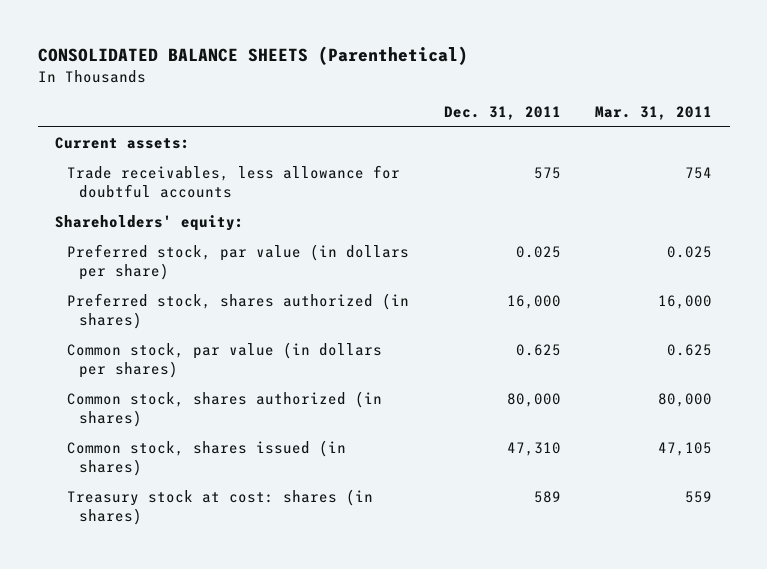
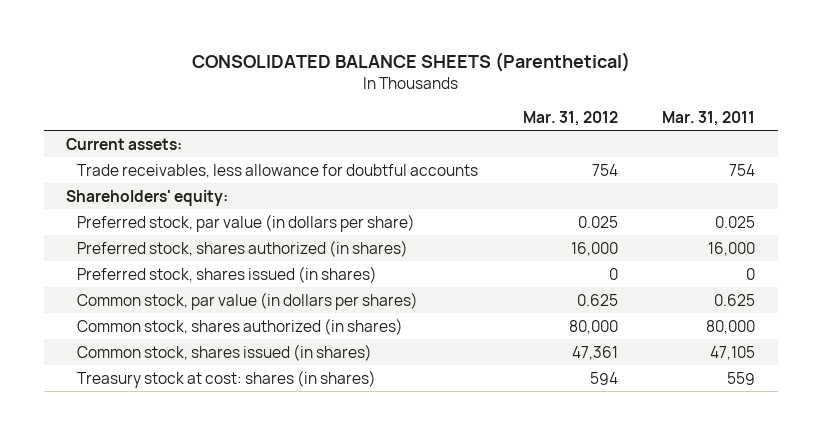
[443,105,561,120] Dec. 31, 2011 -> none
none -> [522,111,618,127] Mar. 31, 2012
none -> [77,265,378,283] Preferred stock, shares issued (in shares)

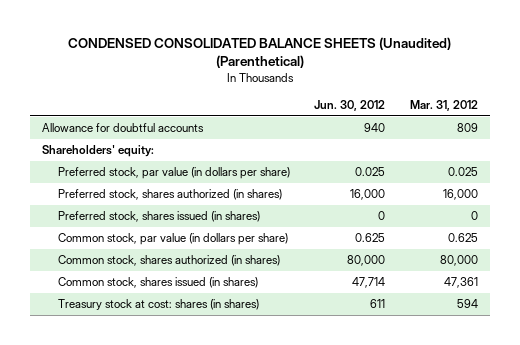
[191,52,630,73] CONSOLIDATED BALANCE SHEETS (Parenthetical) -> [68,36,452,69] CONDENSED CONSOLIDATED BALANCE SHEETS (Unaudited) (Parenthetical)
[662,111,756,127] Mar. 31, 2011 -> none
none -> [314,99,386,111] Jun. 30, 2012
[66,137,183,150] Current assets: -> none
[77,163,479,178] Trade receivables, less allowance for doubtful accounts -> [42,123,205,133] Allowance for doubtful accounts
[591,163,618,176] 754 -> [457,123,479,133] 809
[77,291,419,310] Common stock, par value (in dollars per shares) -> [57,233,288,246] Common stock, par value (in dollars per share)

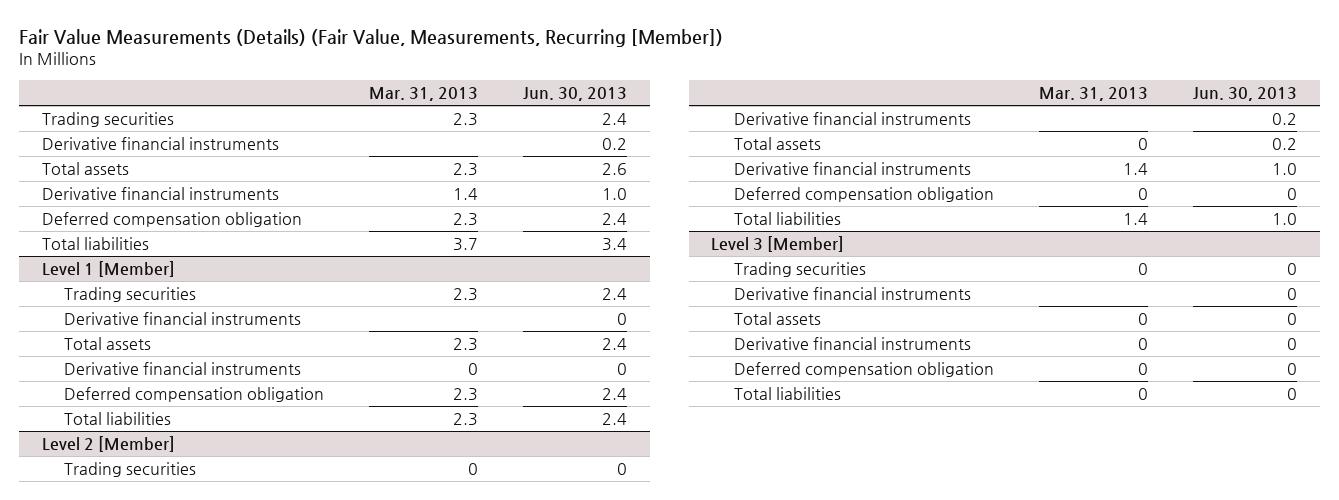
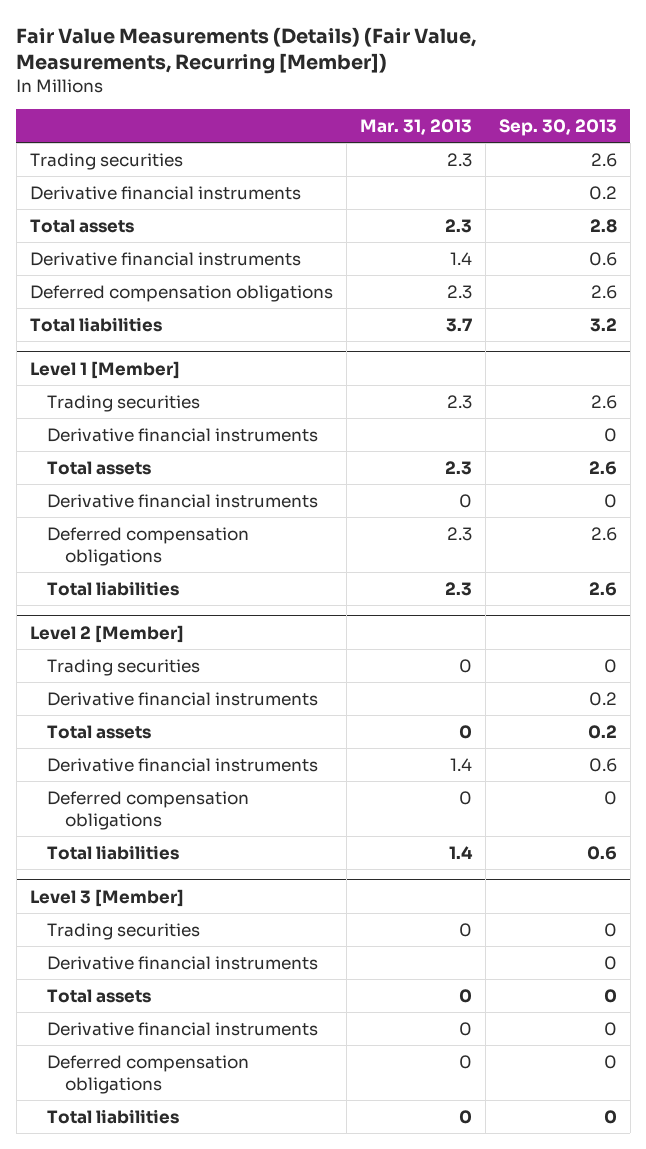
[523,86,628,101] Jun. 30, 2013 -> none
none -> [498,118,617,136] Sep. 30, 2013
[41,212,302,228] Deferred compensation obligation -> [29,284,333,302] Deferred compensation obligations
[64,387,325,403] Deferred compensation obligation -> [47,526,250,566] Deferred compensation obligations
[733,187,994,203] Deferred compensation obligation -> [47,790,250,830] Deferred compensation obligations
[733,362,994,378] Deferred compensation obligation -> [47,1054,250,1094] Deferred compensation obligations

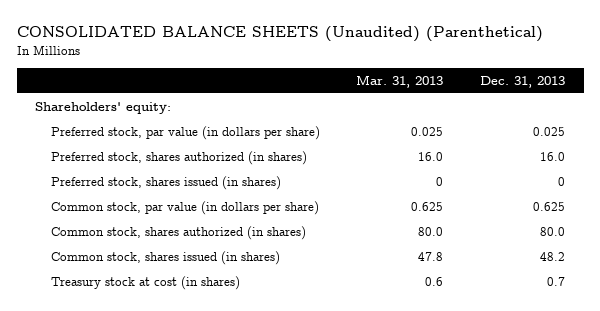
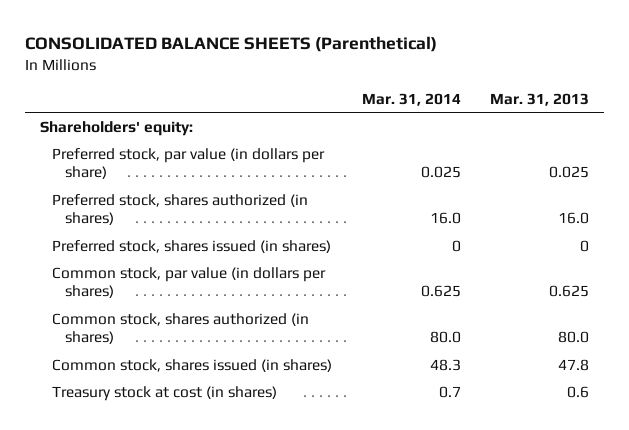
[16,25,543,42] CONSOLIDATED BALANCE SHEETS (Unaudited) (Parenthetical) -> [25,35,438,52] CONSOLIDATED BALANCE SHEETS (Parenthetical)
[480,75,566,88] Dec. 31, 2013 -> none
none -> [361,92,461,106] Mar. 31, 2014
[50,200,319,215] Common stock, par value (in dollars per share) -> [52,266,327,299] Common stock, par value (in dollars per shares)

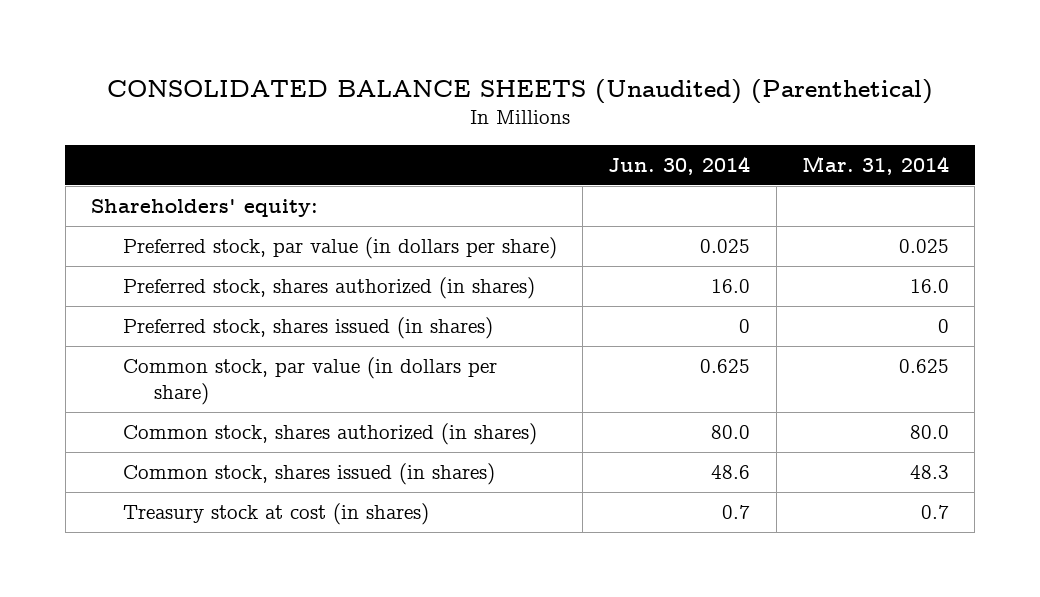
[25,35,438,52] CONSOLIDATED BALANCE SHEETS (Parenthetical) -> [107,78,934,104] CONSOLIDATED BALANCE SHEETS (Unaudited) (Parenthetical)
[490,92,590,106] Mar. 31, 2013 -> none
none -> [608,155,751,175] Jun. 30, 2014
[52,266,327,299] Common stock, par value (in dollars per shares) -> [122,356,497,405] Common stock, par value (in dollars per share)

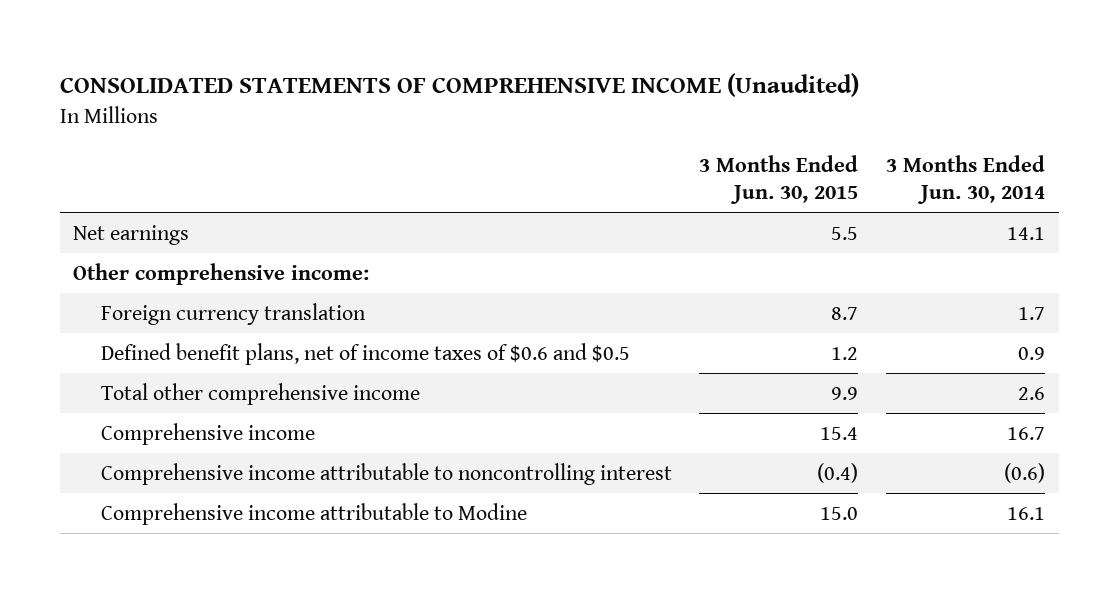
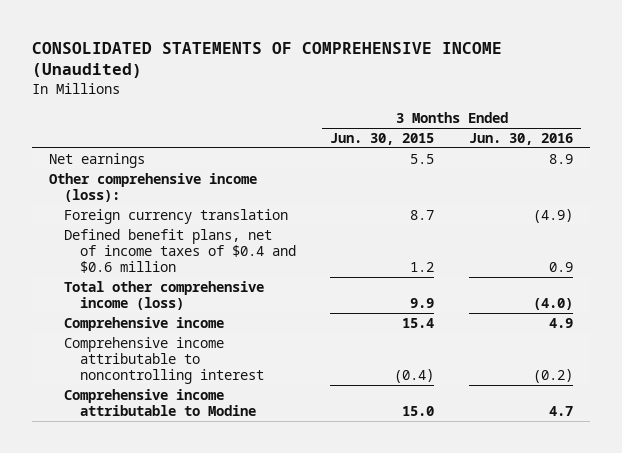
[886,154,1046,205] 3 Months Ended Jun. 30, 2014 -> none
none -> [468,132,573,145] Jun. 30, 2016
[73,262,370,285] Other comprehensive income: -> [48,172,257,203] Other comprehensive income (loss):
[100,342,630,365] Defined benefit plans, net of income taxes of $0.6 and $0.5 -> [64,228,297,274] Defined benefit plans, net of income taxes of $0.4 and $0.6 million
[100,382,420,405] Total other comprehensive income -> [64,280,265,311] Total other comprehensive income (loss)

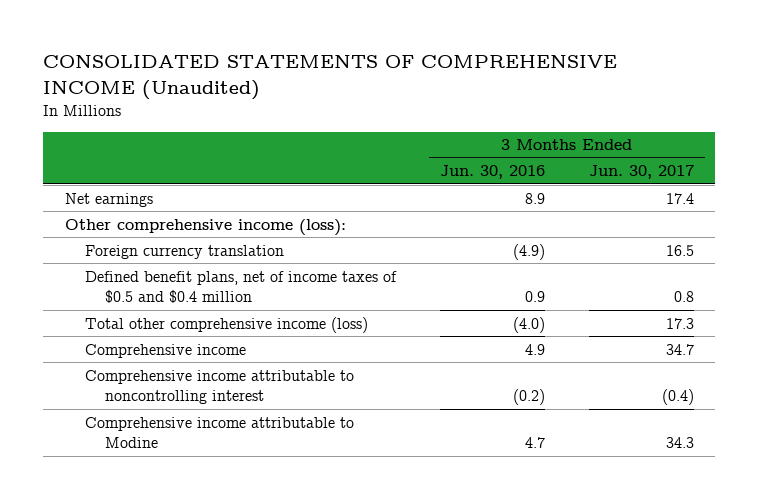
[330,132,435,145] Jun. 30, 2015 -> none
none -> [588,165,694,180] Jun. 30, 2017
[64,228,297,274] Defined benefit plans, net of income taxes of $0.4 and $0.6 million -> [85,270,398,304] Defined benefit plans, net of income taxes of $0.5 and $0.4 million

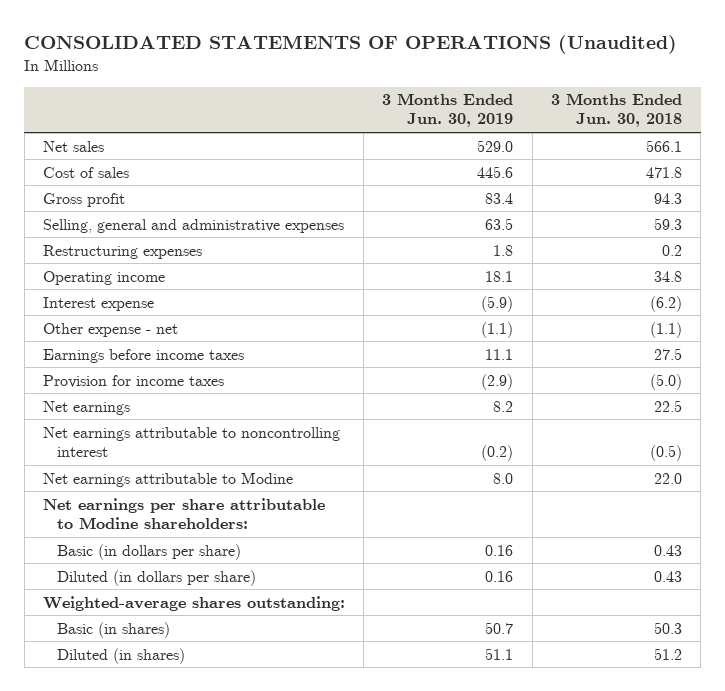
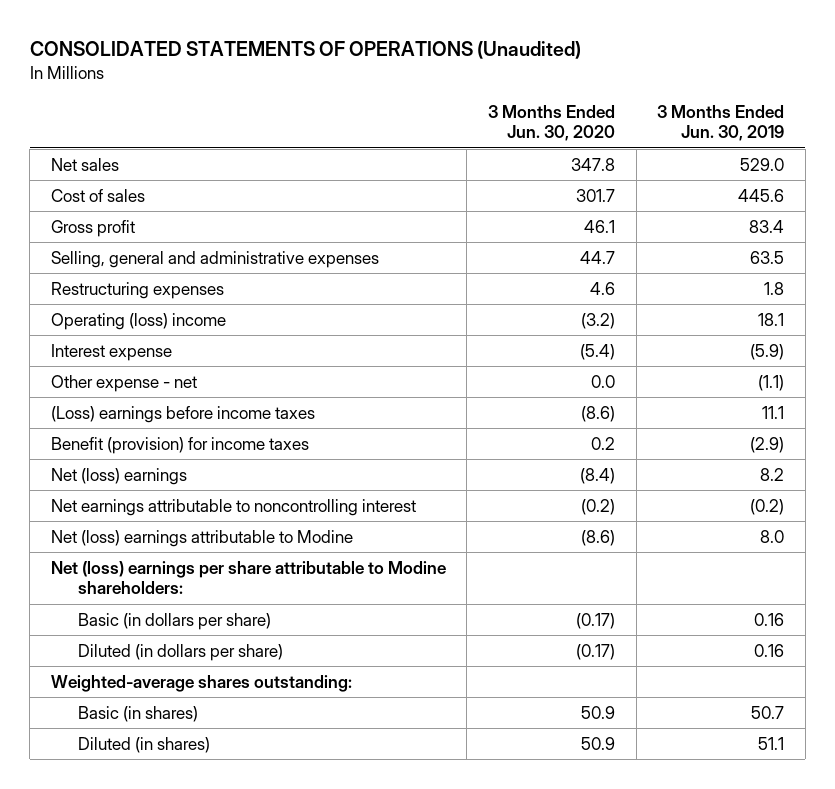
[550,93,682,128] 3 Months Ended Jun. 30, 2018 -> none
none -> [488,104,616,142] 3 Months Ended Jun. 30, 2020
[42,270,165,285] Operating income -> [50,312,226,330] Operating (loss) income
[42,348,244,363] Earnings before income taxes -> [50,405,315,423] (Loss) earnings before income taxes
[42,374,224,388] Provision for income taxes -> [50,436,309,454] Benefit (provision) for income taxes
[42,400,130,415] Net earnings -> [50,467,187,485] Net (loss) earnings
[42,471,293,487] Net earnings attributable to Modine -> [50,529,353,547] Net (loss) earnings attributable to Modine
[42,497,325,529] Net earnings per share attributable to Modine shareholders: -> [50,560,446,595] Net (loss) earnings per share attributable to Modine shareholders:

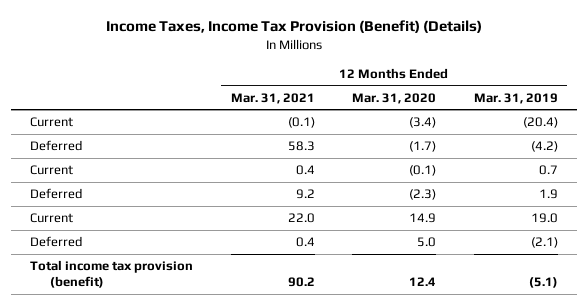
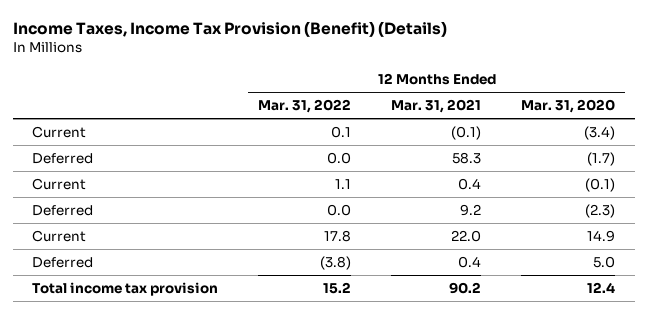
[474,92,559,104] Mar. 31, 2019 -> none
none -> [258,99,352,114] Mar. 31, 2022
[29,260,193,289] Total income tax provision (benefit) -> [32,282,219,297] Total income tax provision

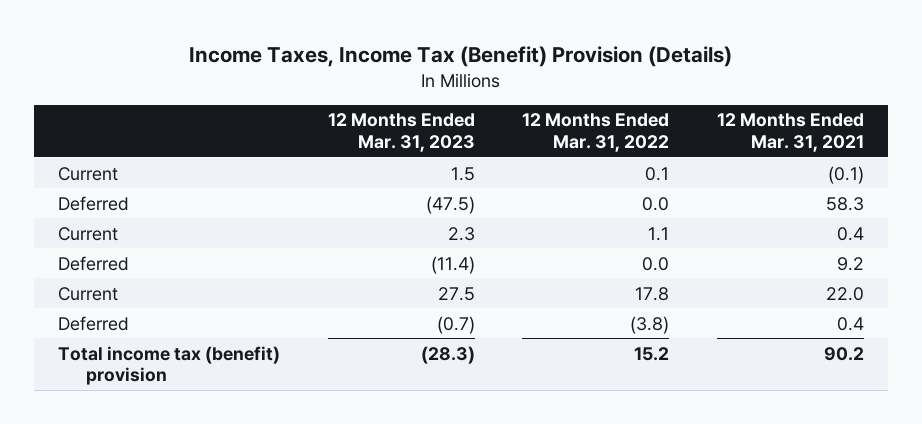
[12,20,447,37] Income Taxes, Income Tax Provision (Benefit) (Details) -> [188,46,732,68] Income Taxes, Income Tax (Benefit) Provision (Details)
[521,99,616,114] Mar. 31, 2020 -> none
none -> [327,113,475,152] 12 Months Ended Mar. 31, 2023
[32,282,219,297] Total income tax provision -> [57,345,280,386] Total income tax (benefit) provision

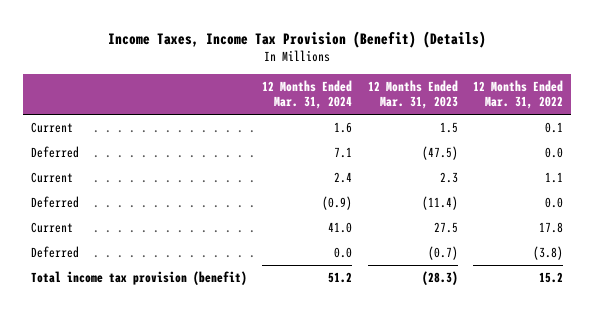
[188,46,732,68] Income Taxes, Income Tax (Benefit) Provision (Details) -> [108,30,487,48] Income Taxes, Income Tax Provision (Benefit) (Details)
[717,113,865,152] 12 Months Ended Mar. 31, 2021 -> none
none -> [262,80,353,110] 12 Months Ended Mar. 31, 2024
[57,345,280,386] Total income tax (benefit) provision -> [30,270,247,285] Total income tax provision (benefit)

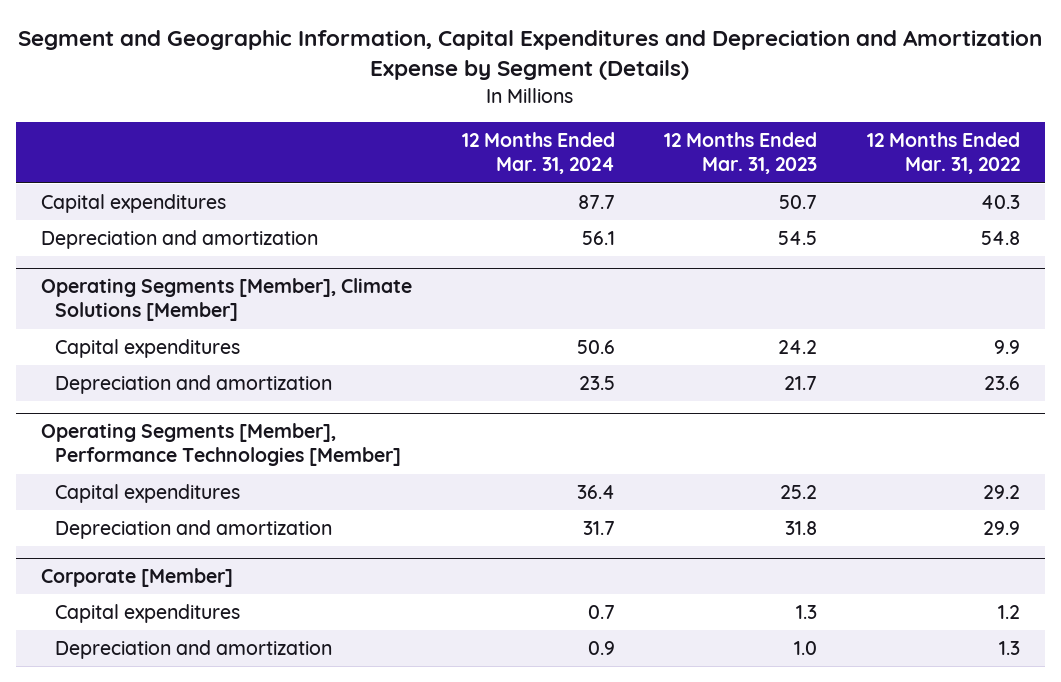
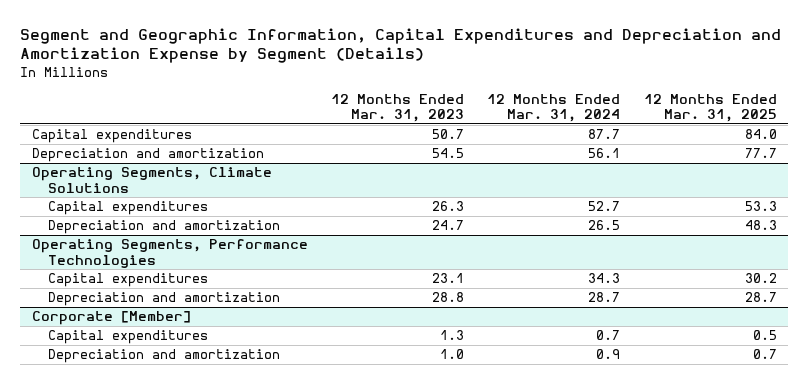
[867,132,1021,175] 12 Months Ended Mar. 31, 2022 -> none
none -> [643,93,777,123] 12 Months Ended Mar. 31, 2025
[40,278,412,322] Operating Segments [Member], Climate Solutions [Member] -> [31,167,272,193] Operating Segments, Climate Solutions
[576,340,615,355] 50.6 -> [588,201,621,212] 52.7
[778,340,818,355] 24.2 -> [431,201,464,212] 26.3
[578,376,615,391] 23.5 -> [588,220,621,231] 26.5
[784,376,818,391] 21.7 -> [431,220,464,231] 24.7
[40,423,401,467] Operating Segments [Member], Performance Technologies [Member] -> [31,239,308,268] Operating Segments, Performance Technologies
[576,485,615,500] 36.4 -> [588,273,621,284] 34.3
[780,485,818,500] 25.2 -> [431,273,464,284] 23.1
[582,521,615,536] 31.7 -> [588,292,621,303] 28.7
[785,521,818,536] 31.8 -> [431,292,464,303] 28.8

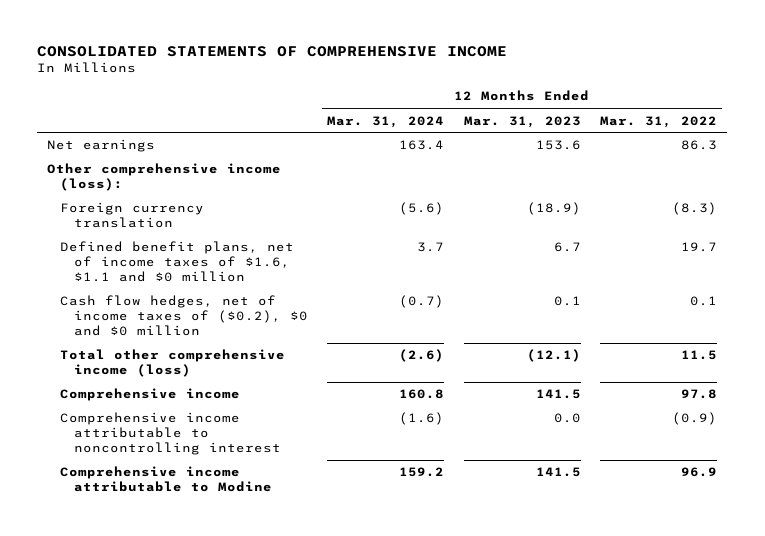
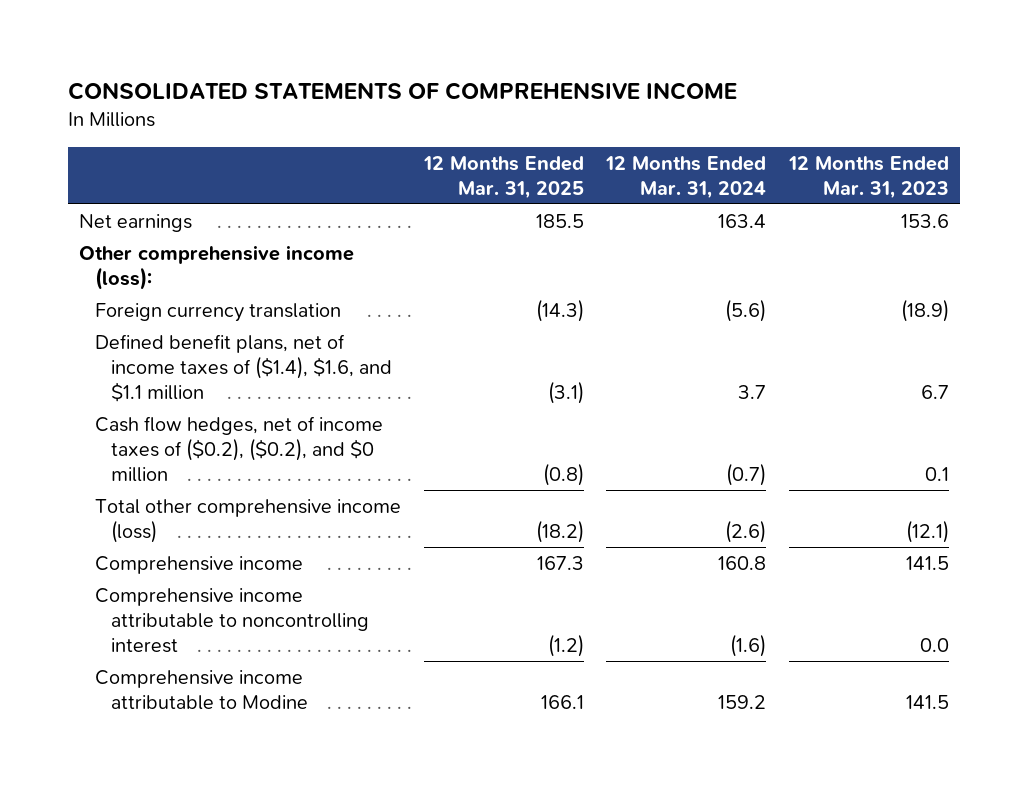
[600,115,718,128] Mar. 31, 2022 -> none
none -> [422,155,584,199] 12 Months Ended Mar. 31, 2025
[60,241,295,282] Defined benefit plans, net of income taxes of $1.6, $1.1 and $0 million -> [95,333,393,403] Defined benefit plans, net of income taxes of ($1.4), $1.6, and $1.1 million
[60,295,308,336] Cash flow hedges, net of income taxes of ($0.2), $0 and $0 million -> [95,415,384,483] Cash flow hedges, net of income taxes of ($0.2), ($0.2), and $0 million

